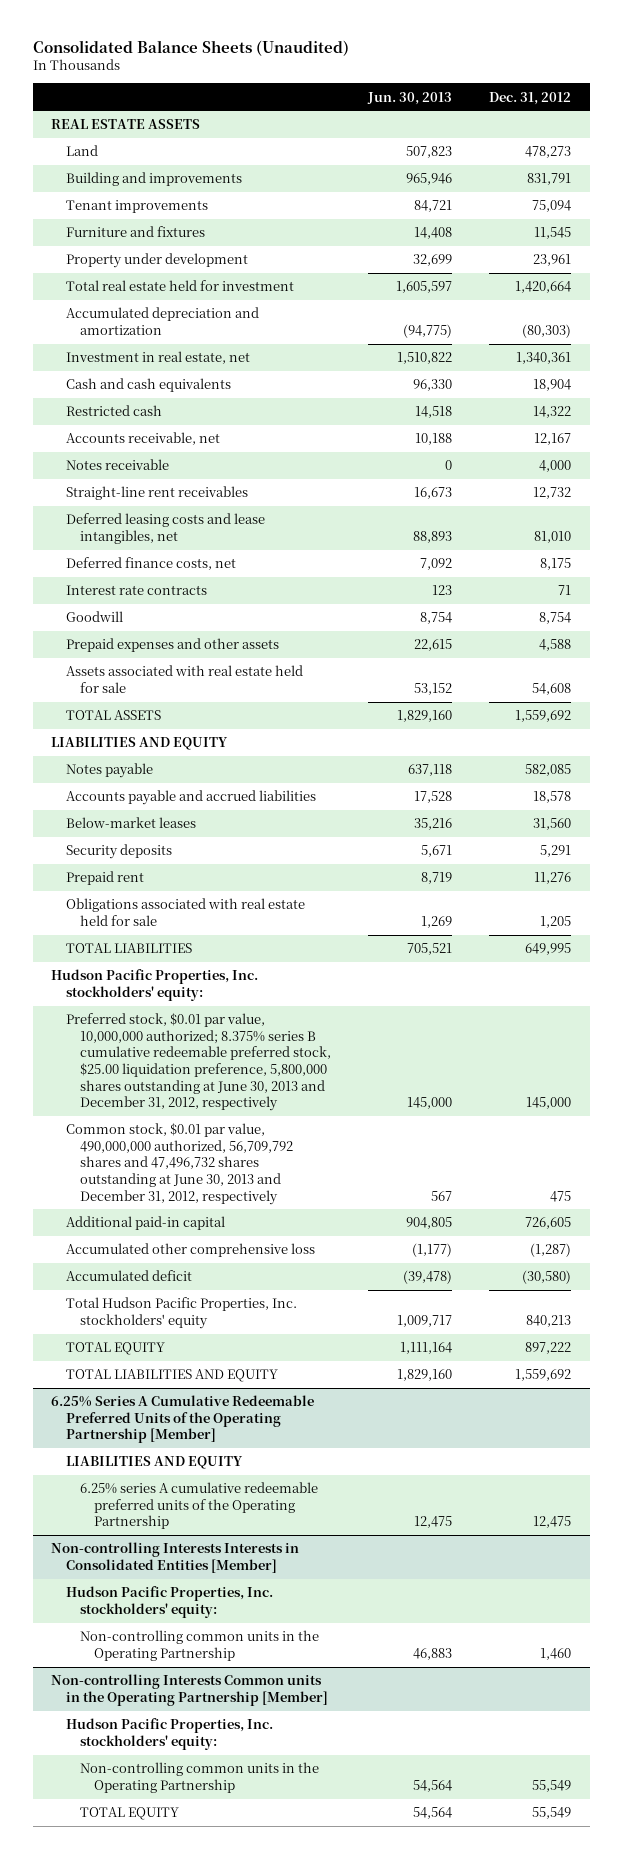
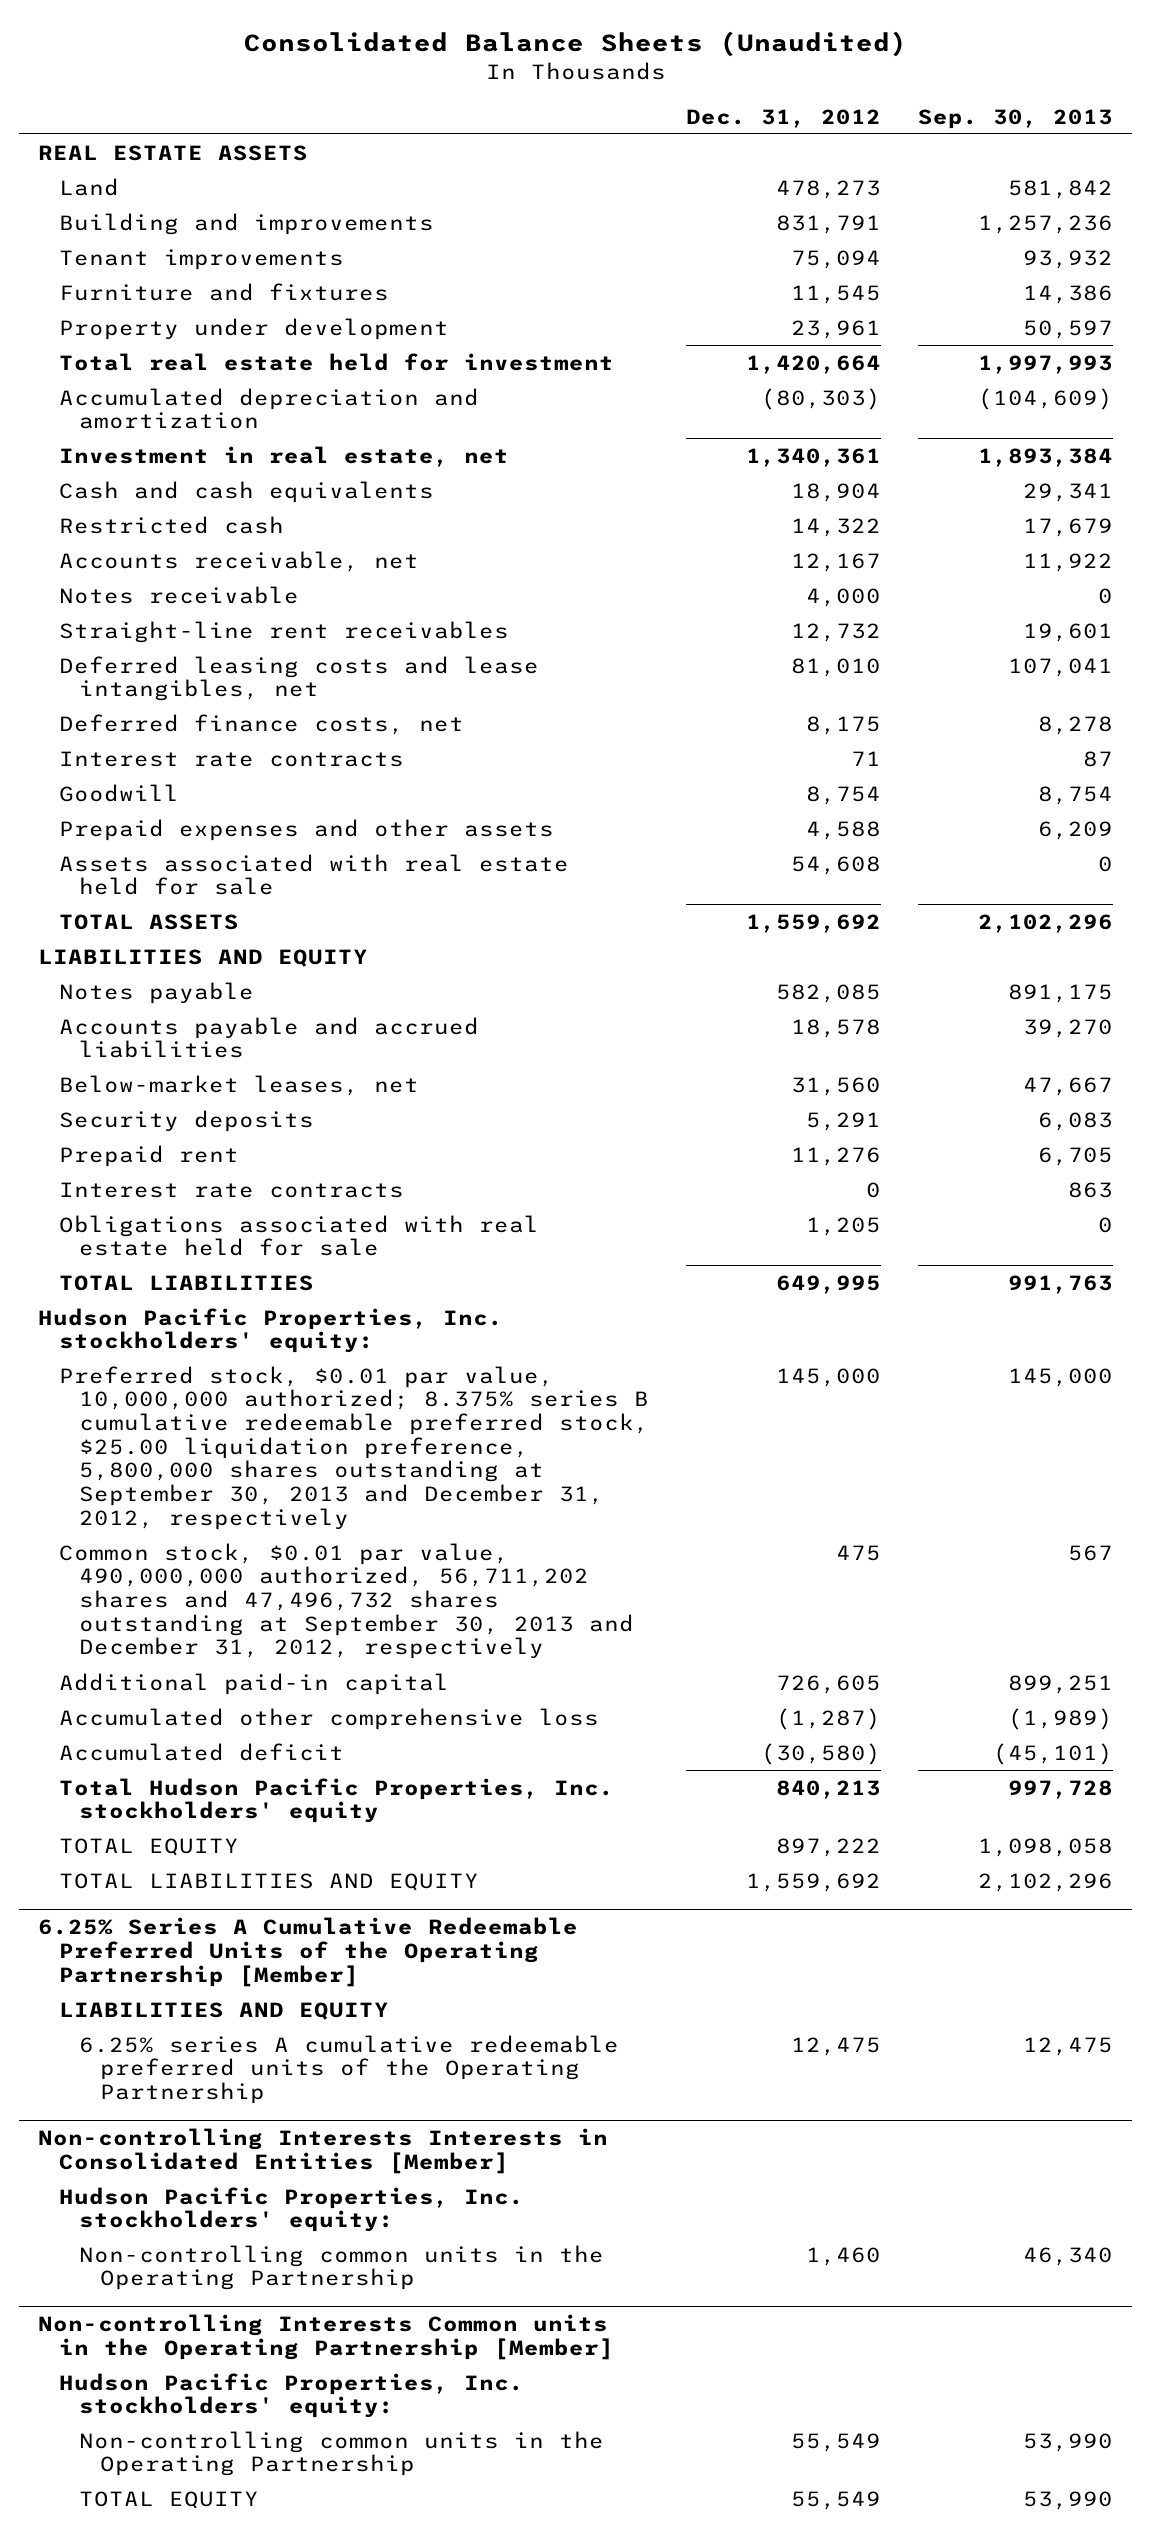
[367,91,453,105] Jun. 30, 2013 -> none
none -> [918,108,1114,129] Sep. 30, 2013
[65,817,196,829] Below-market leases -> [58,1074,419,1096] Below-market leases, net
none -> [58,1181,404,1198] Interest rate contracts
[65,1013,331,1112] Preferred stock, $0.01 par value, 10,000,000 authorized; 8.375% series B cumulative redeemable preferred stock, $25.00 liquidation preference, 5,800,000 shares outstanding at June 30, 2013 and December 31, 2012, respectively -> [58,1365,650,1530] Preferred stock, $0.01 par value, 10,000,000 authorized; 8.375% series B cumulative redeemable preferred stock, $25.00 liquidation preference, 5,800,000 shares outstanding at September 30, 2013 and December 31, 2012, respectively
[65,1123,293,1205] Common stock, $0.01 par value, 490,000,000 authorized, 56,709,792 shares and 47,496,732 shares outstanding at June 30, 2013 and December 31, 2012, respectively -> [58,1542,635,1660] Common stock, $0.01 par value, 490,000,000 authorized, 56,711,202 shares and 47,496,732 shares outstanding at September 30, 2013 and December 31, 2012, respectively

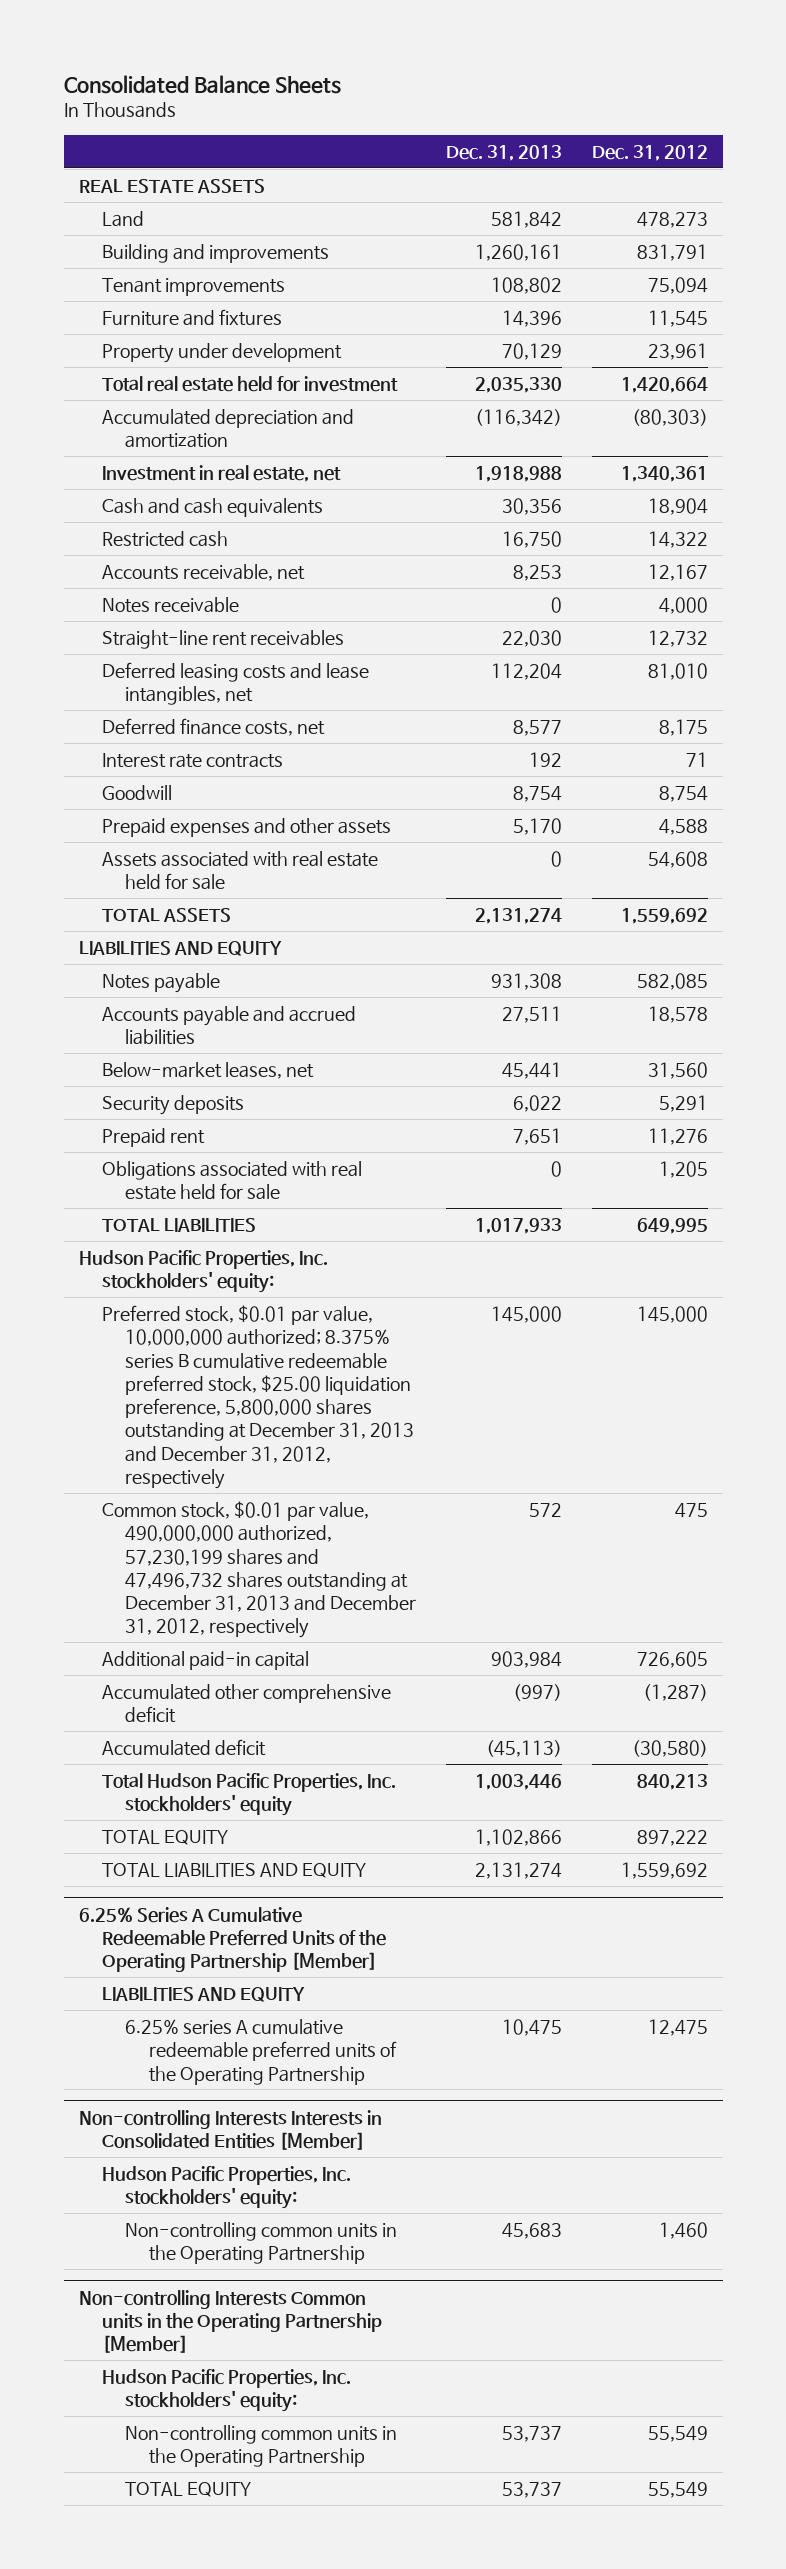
[243,31,907,58] Consolidated Balance Sheets (Unaudited) -> [63,74,341,94] Consolidated Balance Sheets
[918,108,1114,129] Sep. 30, 2013 -> none
none -> [446,144,563,161] Dec. 31, 2013
[58,1181,404,1198] Interest rate contracts -> none
[58,1365,650,1530] Preferred stock, $0.01 par value, 10,000,000 authorized; 8.375% series B cumulative redeemable preferred stock, $25.00 liquidation preference, 5,800,000 shares outstanding at September 30, 2013 and December 31, 2012, respectively -> [101,1305,415,1490] Preferred stock, $0.01 par value, 10,000,000 authorized; 8.375% series B cumulative redeemable preferred stock, $25.00 liquidation preference, 5,800,000 shares outstanding at December 31, 2013 and December 31, 2012, respectively
[58,1542,635,1660] Common stock, $0.01 par value, 490,000,000 authorized, 56,711,202 shares and 47,496,732 shares outstanding at September 30, 2013 and December 31, 2012, respectively -> [101,1501,417,1639] Common stock, $0.01 par value, 490,000,000 authorized, 57,230,199 shares and 47,496,732 shares outstanding at December 31, 2013 and December 31, 2012, respectively
[58,1707,599,1730] Accumulated other comprehensive loss -> [101,1684,391,1724] Accumulated other comprehensive deficit

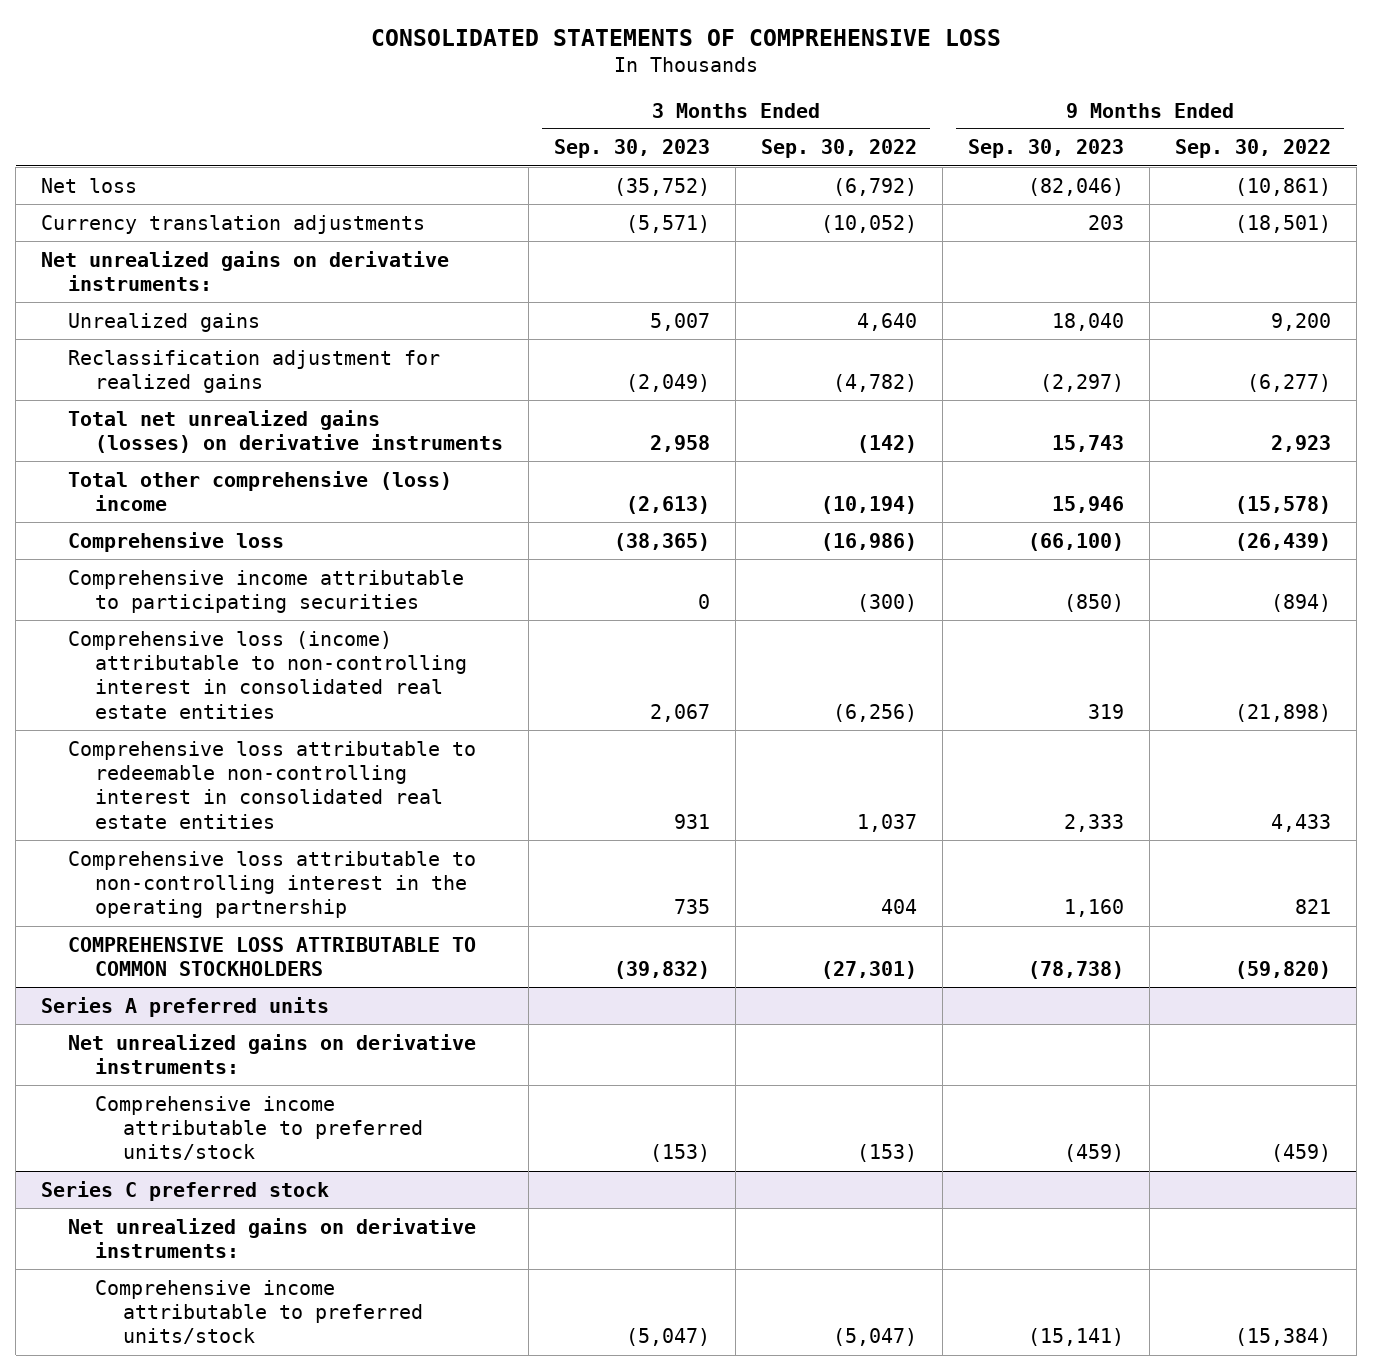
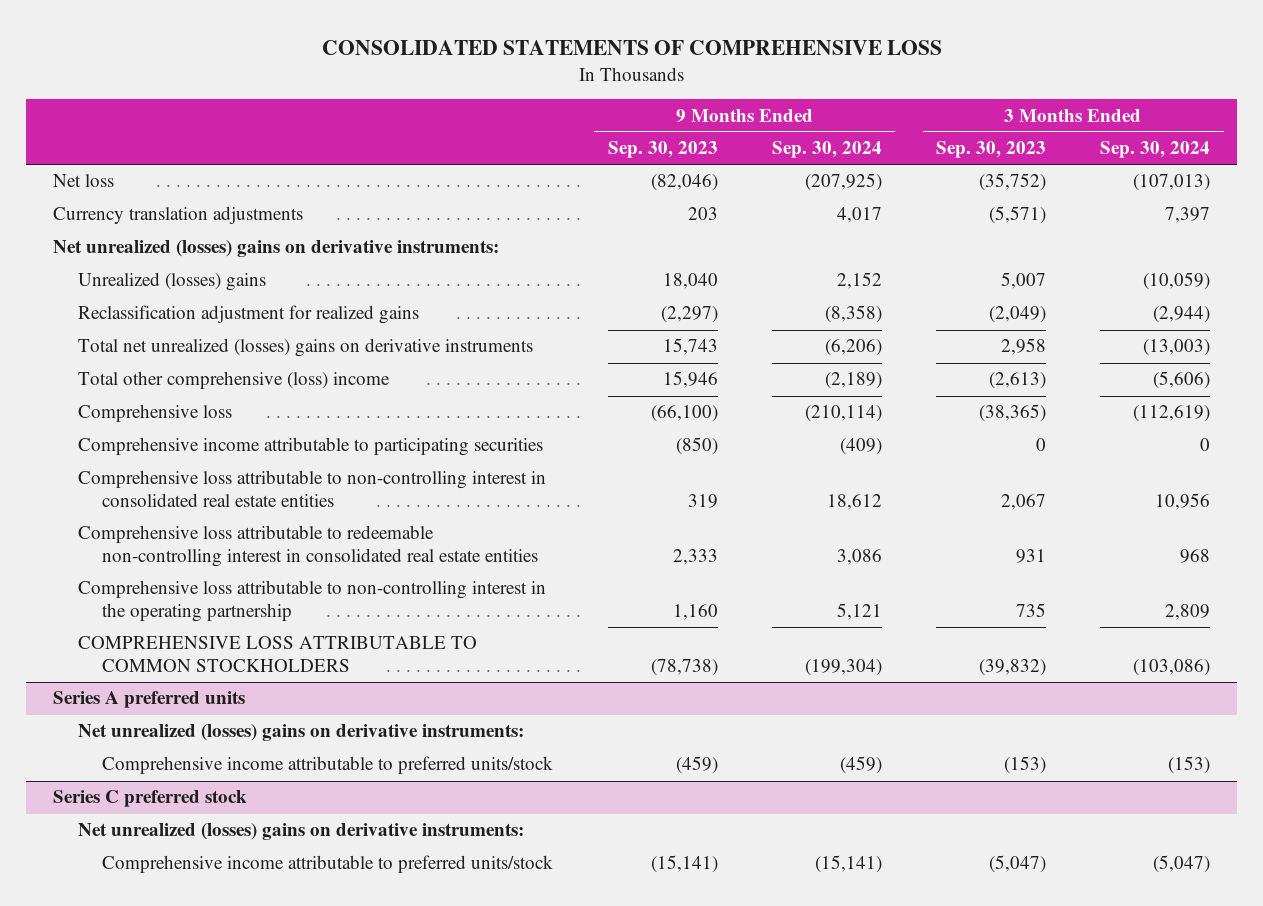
[761,139,918,159] Sep. 30, 2022 -> none
[1175,139,1332,159] Sep. 30, 2022 -> none
none -> [771,141,882,159] Sep. 30, 2024
none -> [1100,141,1211,159] Sep. 30, 2024
[41,250,450,291] Net unrealized gains on derivative instruments: -> [53,240,500,258] Net unrealized (losses) gains on derivative instruments:
[68,312,261,332] Unrealized gains -> [77,272,266,292] Unrealized (losses) gains
[68,409,504,453] Total net unrealized gains (losses) on derivative instruments -> [77,338,533,358] Total net unrealized (losses) gains on derivative instruments
[68,630,468,719] Comprehensive loss (income) attributable to non-controlling interest in consolidated real estate entities -> [77,470,546,507] Comprehensive loss attributable to non-controlling interest in consolidated real estate entities
[68,1033,477,1074] Net unrealized gains on derivative instruments: -> [77,724,524,742] Net unrealized (losses) gains on derivative instruments:
[68,1217,477,1258] Net unrealized gains on derivative instruments: -> [77,823,524,841] Net unrealized (losses) gains on derivative instruments:

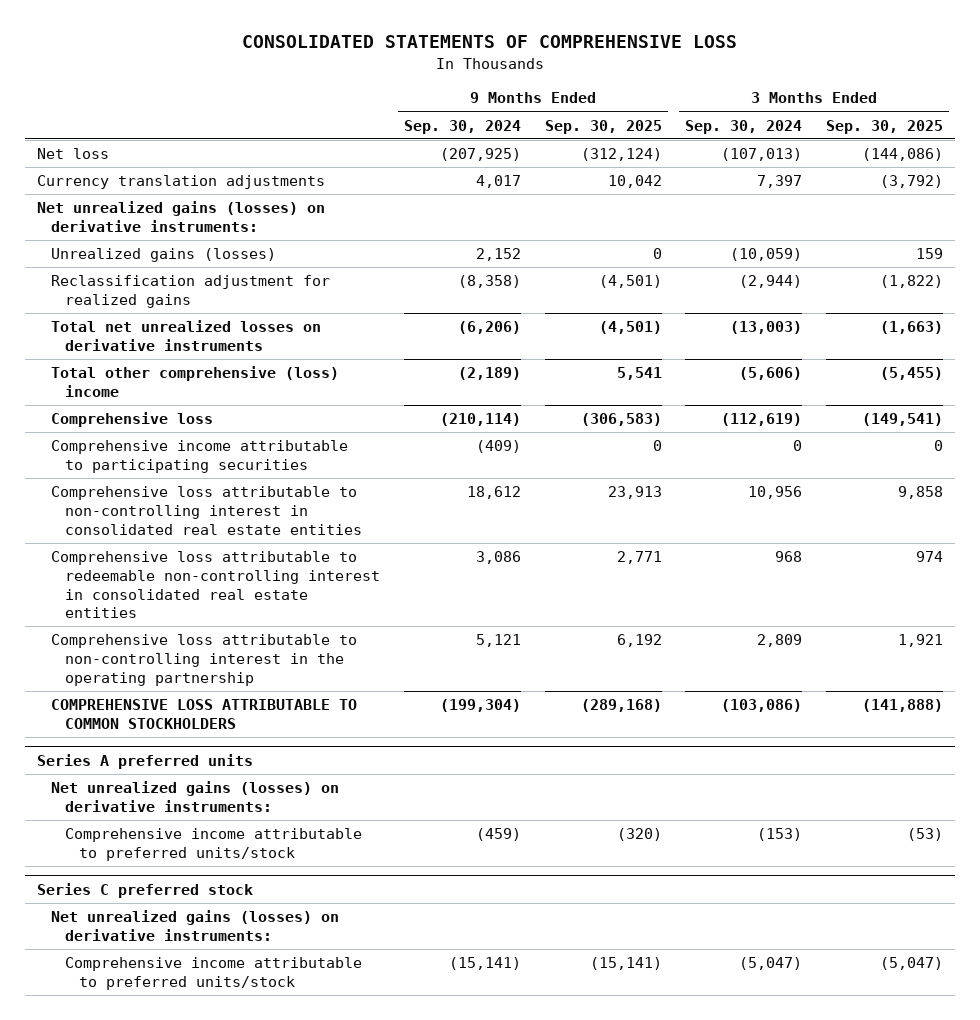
[607,141,718,159] Sep. 30, 2023 -> none
[936,141,1047,159] Sep. 30, 2023 -> none
none -> [544,119,662,134] Sep. 30, 2025
none -> [826,119,944,134] Sep. 30, 2025
[53,240,500,258] Net unrealized (losses) gains on derivative instruments: -> [36,201,325,232] Net unrealized gains (losses) on derivative instruments:
[77,272,266,292] Unrealized (losses) gains -> [50,248,276,263] Unrealized gains (losses)
[77,338,533,358] Total net unrealized (losses) gains on derivative instruments -> [50,320,321,351] Total net unrealized losses on derivative instruments
[77,724,524,742] Net unrealized (losses) gains on derivative instruments: -> [50,781,339,812] Net unrealized gains (losses) on derivative instruments:
[77,823,524,841] Net unrealized (losses) gains on derivative instruments: -> [50,910,339,941] Net unrealized gains (losses) on derivative instruments:

